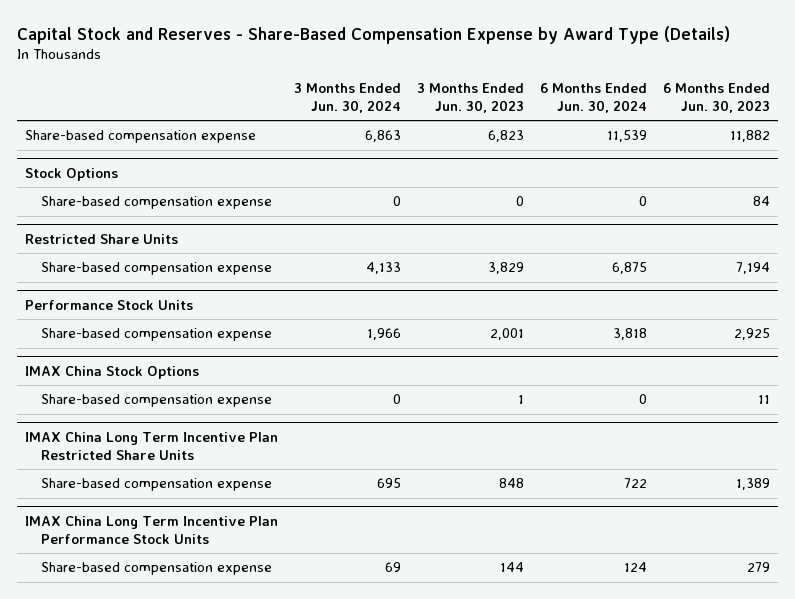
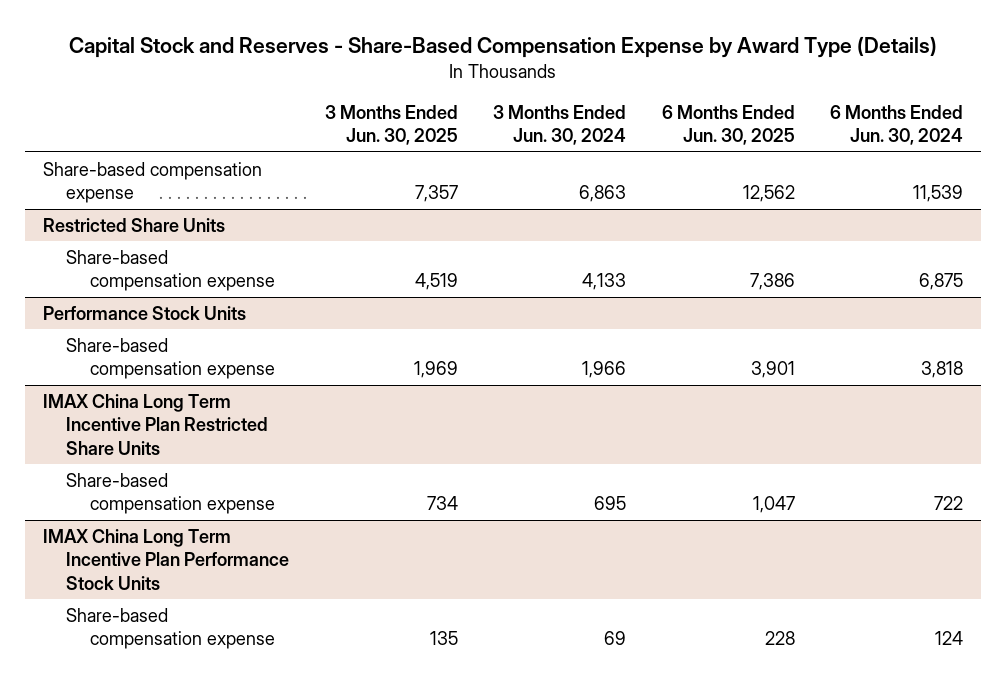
[417,83,525,113] 3 Months Ended Jun. 30, 2023 -> none
[663,83,771,113] 6 Months Ended Jun. 30, 2023 -> none
none -> [324,104,458,146] 3 Months Ended Jun. 30, 2025
none -> [661,104,795,146] 6 Months Ended Jun. 30, 2025
[24,168,118,182] Stock Options -> none
[40,196,272,210] Share-based compensation expense -> none
[24,366,199,380] IMAX China Stock Options -> none
[40,394,272,408] Share-based compensation expense -> none

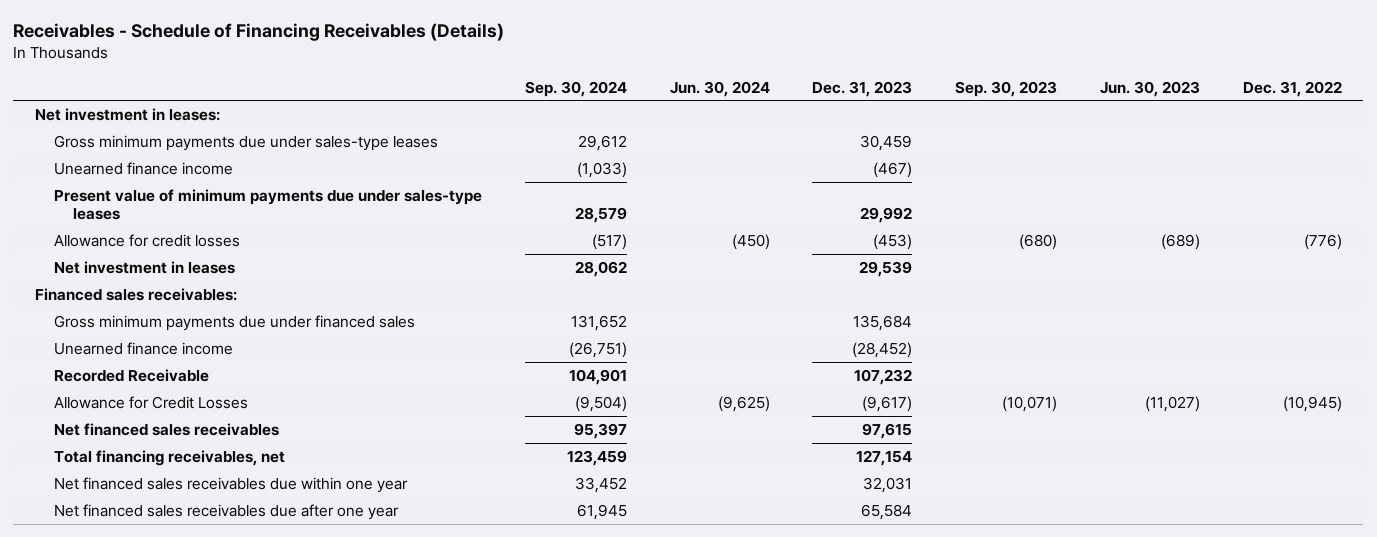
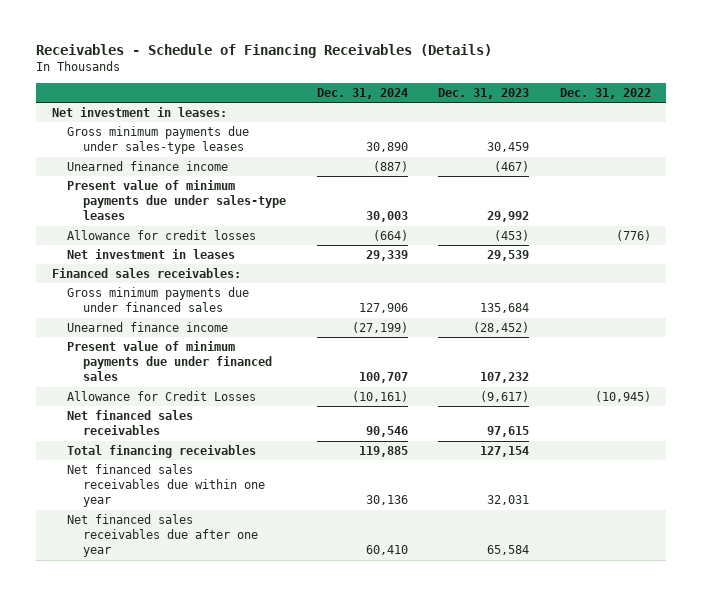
[524,80,627,97] Sep. 30, 2024 -> none
[669,80,770,97] Jun. 30, 2024 -> none
[955,80,1058,97] Sep. 30, 2023 -> none
[1100,80,1201,97] Jun. 30, 2023 -> none
none -> [316,87,408,99] Dec. 31, 2024
[53,368,209,382] Recorded Receivable -> [67,341,272,382] Present value of minimum payments due under financed sales
[53,449,285,466] Total financing receivables, net -> [67,445,257,459] Total financing receivables

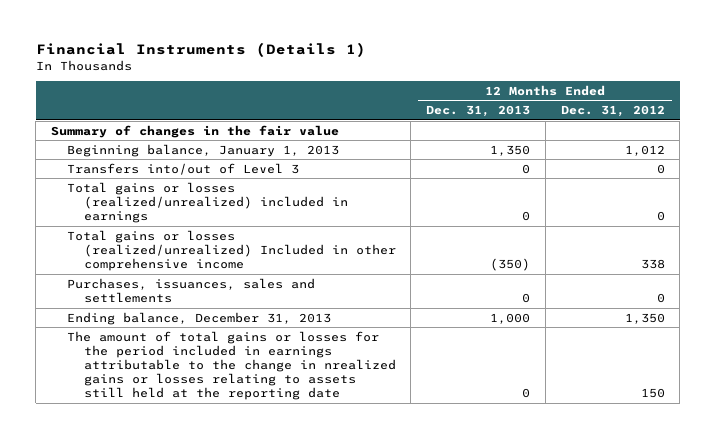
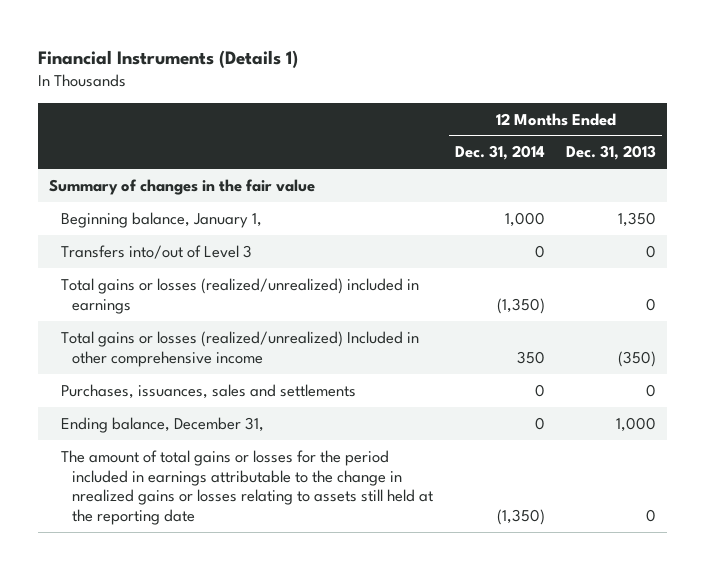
[560,105,665,118] Dec. 31, 2012 -> none
none -> [454,145,545,161] Dec. 31, 2014
[67,143,340,157] Beginning balance, January 1, 2013 -> [60,211,262,228] Beginning balance, January 1,
[67,311,332,325] Ending balance, December 31, 2013 -> [60,416,264,433] Ending balance, December 31,

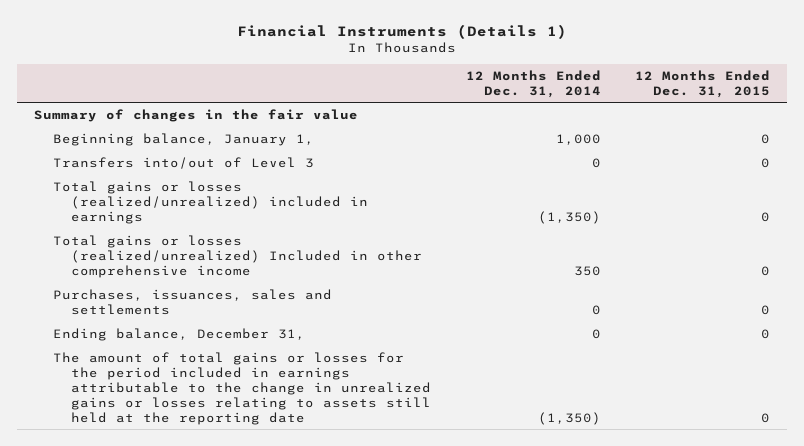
[566,145,657,161] Dec. 31, 2013 -> none
none -> [634,69,770,98] 12 Months Ended Dec. 31, 2015
[60,449,434,526] The amount of total gains or losses for the period included in earnings attributable to the change in nrealized gains or losses relating to assets still held at the reporting date -> [52,351,432,425] The amount of total gains or losses for the period included in earnings attributable to the change in unrealized gains or losses relating to assets still held at the reporting date

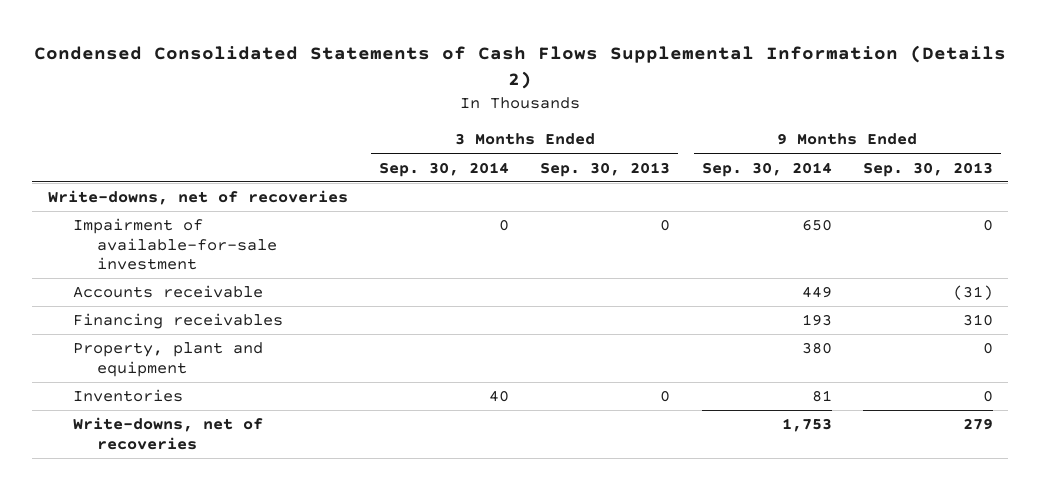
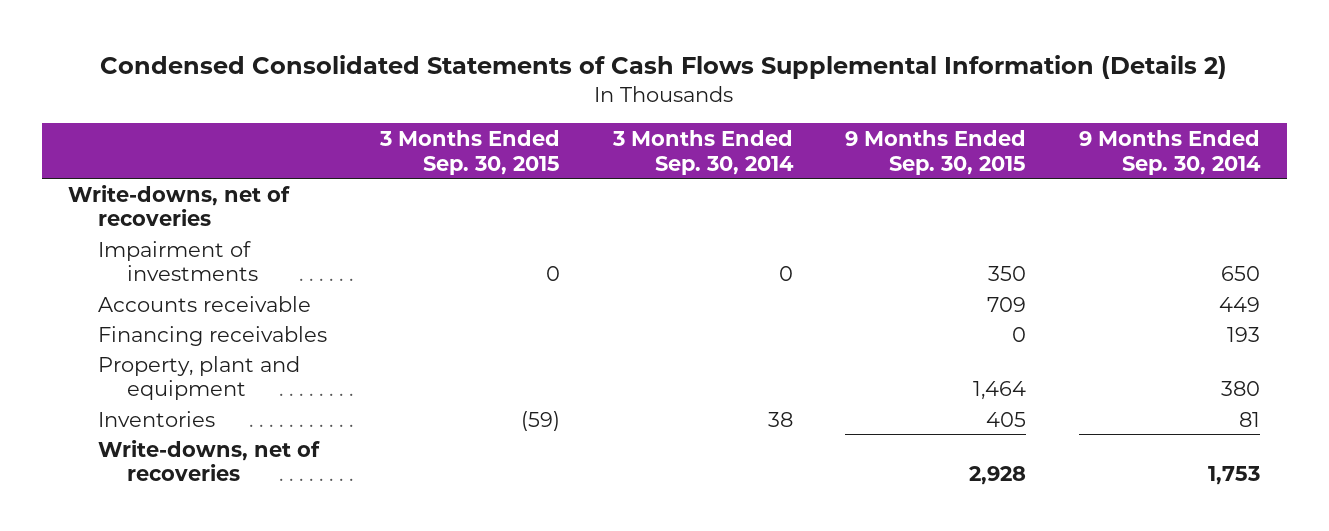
[540,161,671,177] Sep. 30, 2013 -> none
[862,161,993,177] Sep. 30, 2013 -> none
none -> [378,129,560,175] 3 Months Ended Sep. 30, 2015
none -> [845,129,1027,175] 9 Months Ended Sep. 30, 2015
[72,218,278,271] Impairment of available-for-sale investment -> [97,240,259,282] Impairment of investments
[489,390,510,403] 40 -> [767,411,793,427] 38

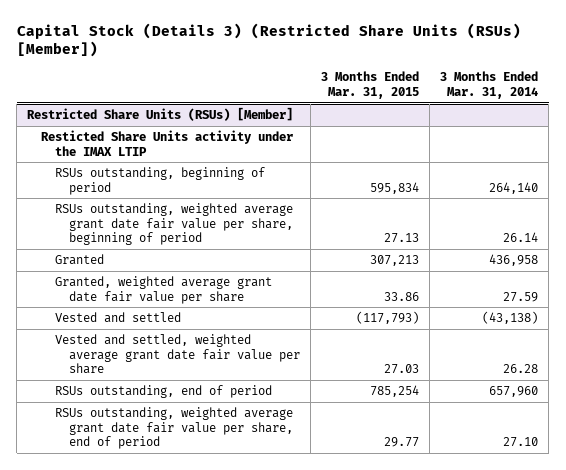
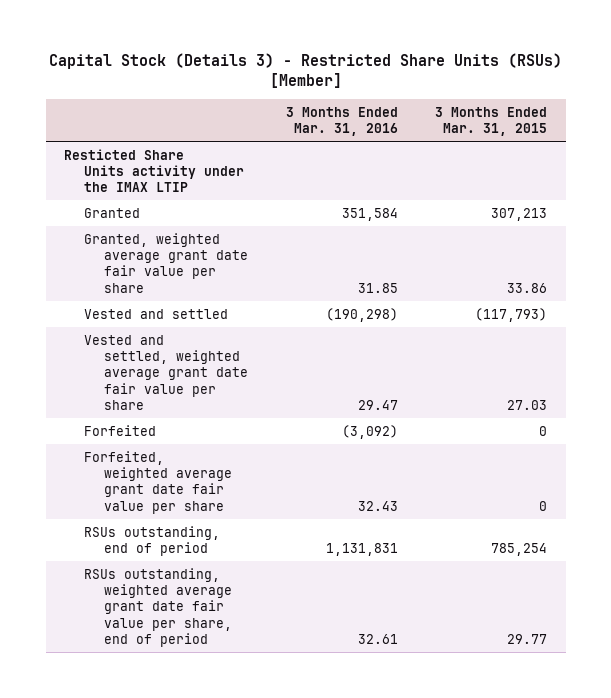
[16,22,521,58] Capital Stock (Details 3) (Restricted Share Units (RSUs) [Member]) -> [48,52,562,88] Capital Stock (Details 3) - Restricted Share Units (RSUs) [Member]
[440,71,539,99] 3 Months Ended Mar. 31, 2014 -> none
none -> [285,106,398,136] 3 Months Ended Mar. 31, 2016
[27,107,294,122] Restricted Share Units (RSUs) [Member] -> none
[55,167,266,195] RSUs outstanding, beginning of period -> none
[55,203,294,246] RSUs outstanding, weighted average grant date fair value per share, beginning of period -> none
none -> [84,424,157,436] Forfeited
none -> [84,450,232,514] Forfeited, weighted average grant date fair value per share

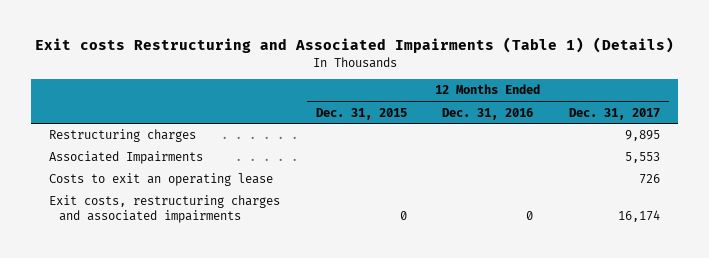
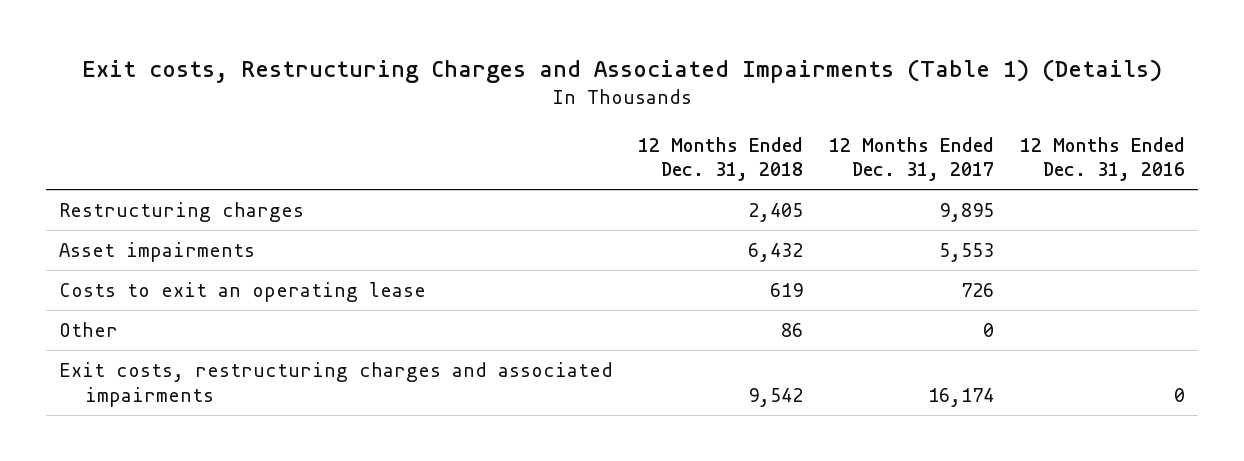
[34,37,674,54] Exit costs Restructuring and Associated Impairments (Table 1) (Details) -> [81,59,1162,84] Exit costs, Restructuring Charges and Associated Impairments (Table 1) (Details)
[315,107,407,120] Dec. 31, 2015 -> none
none -> [638,136,804,182] 12 Months Ended Dec. 31, 2018
[49,151,204,165] Associated Impairments -> [58,242,255,263] Asset impairments
none -> [58,322,118,338] Other

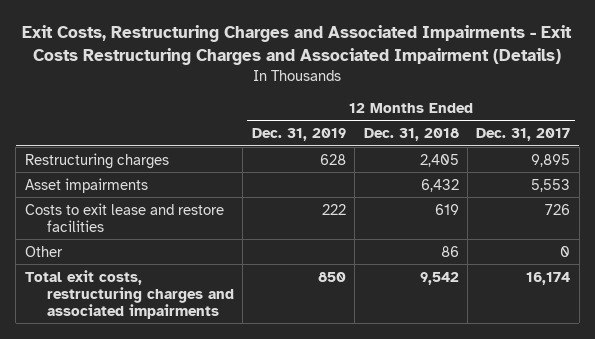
[81,59,1162,84] Exit costs, Restructuring Charges and Associated Impairments (Table 1) (Details) -> [22,25,573,66] Exit Costs, Restructuring Charges and Associated Impairments - Exit Costs Restructuring Charges and Associated Impairment (Details)
[1020,136,1186,182] 12 Months Ended Dec. 31, 2016 -> none
none -> [251,128,346,142] Dec. 31, 2019
[58,282,426,303] Costs to exit an operating lease -> [24,202,224,232] Costs to exit lease and restore facilities
[58,362,613,407] Exit costs, restructuring charges and associated impairments -> [24,269,234,319] Total exit costs, restructuring charges and associated impairments

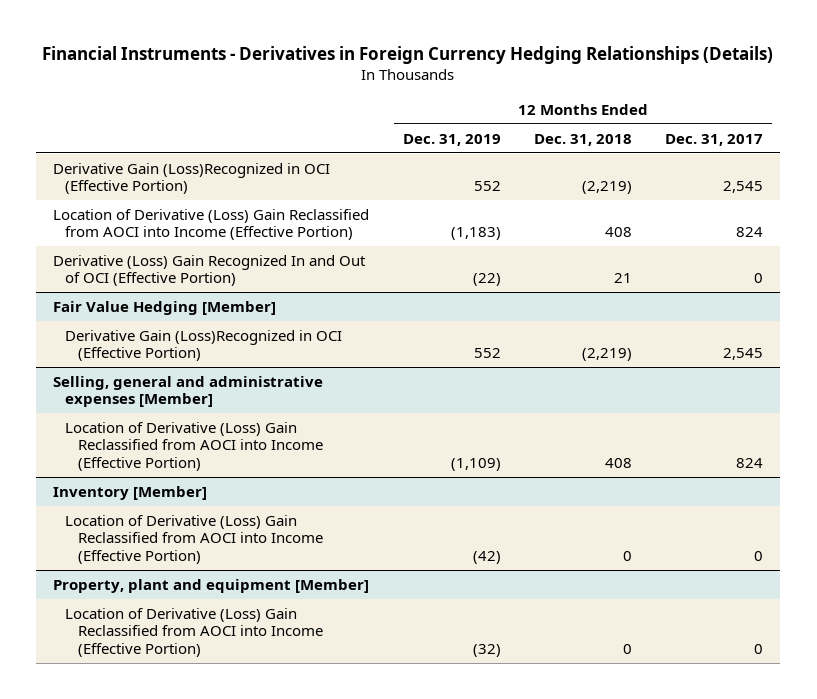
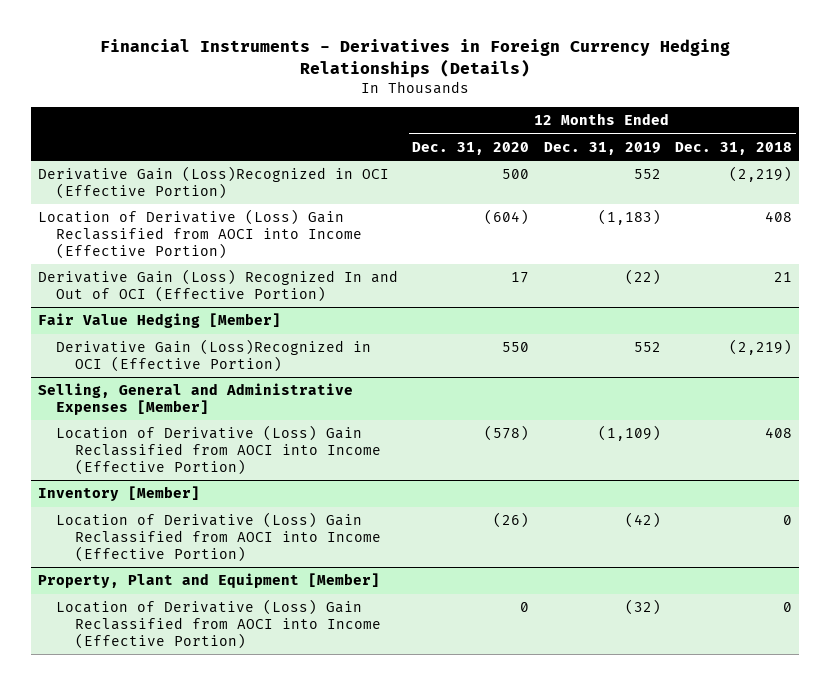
[665,133,764,146] Dec. 31, 2017 -> none
none -> [412,141,530,155] Dec. 31, 2020
[53,254,367,287] Derivative (Loss) Gain Recognized In and Out of OCI (Effective Portion) -> [37,269,398,302] Derivative Gain (Loss) Recognized In and Out of OCI (Effective Portion)
[53,375,324,408] Selling, general and administrative expenses [Member] -> [37,383,353,415] Selling, General and Administrative Expenses [Member]
[53,578,370,593] Property, plant and equipment [Member] -> [37,573,380,589] Property, Plant and Equipment [Member]

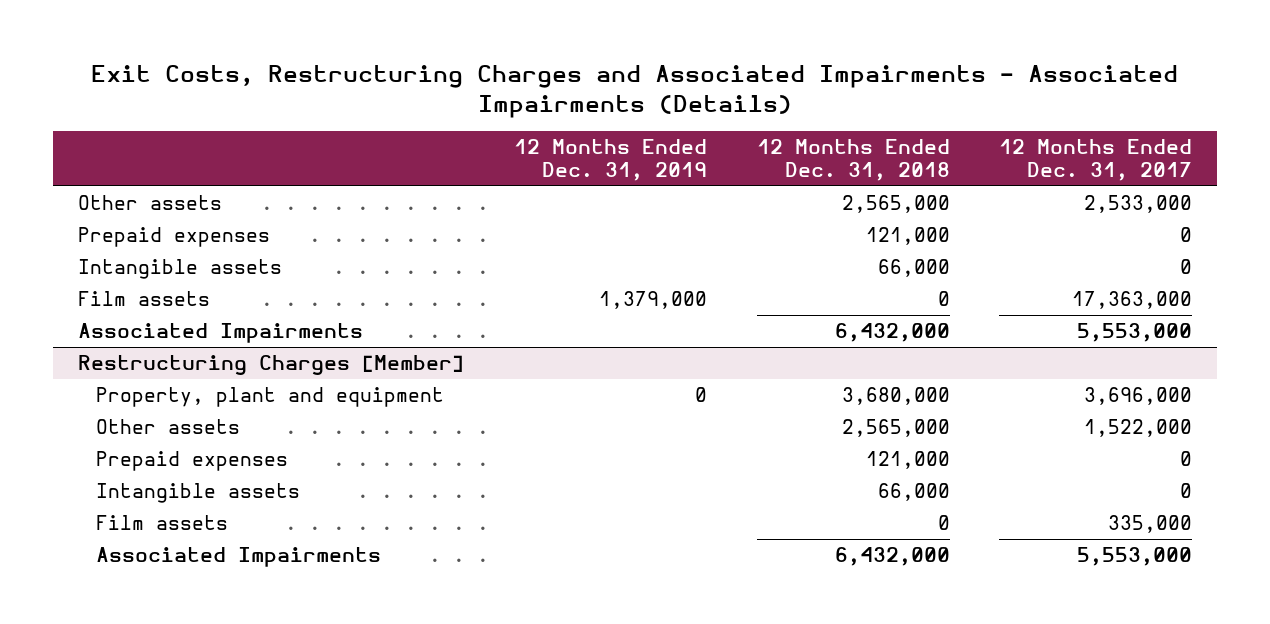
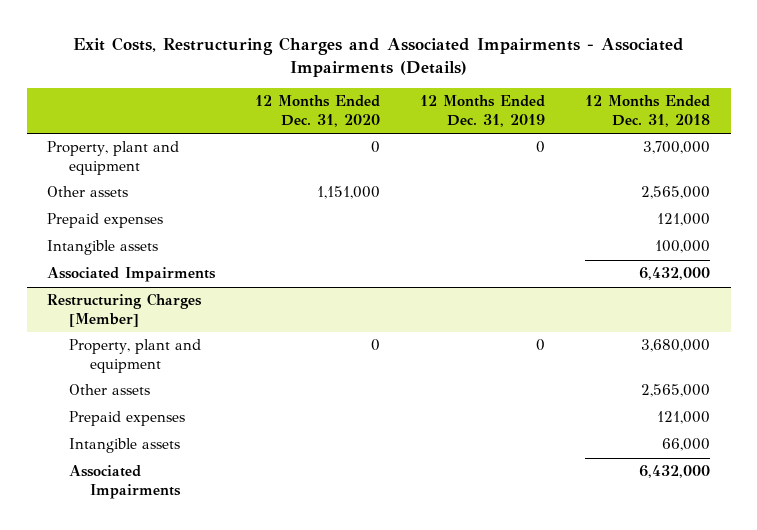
[999,139,1193,181] 12 Months Ended Dec. 31, 2017 -> none
none -> [255,95,381,127] 12 Months Ended Dec. 31, 2020
none -> [46,141,179,176] Property, plant and equipment
[77,291,210,307] Film assets -> none
[877,259,950,278] 66,000 -> [655,240,711,254] 100,000
[95,515,228,531] Film assets -> none

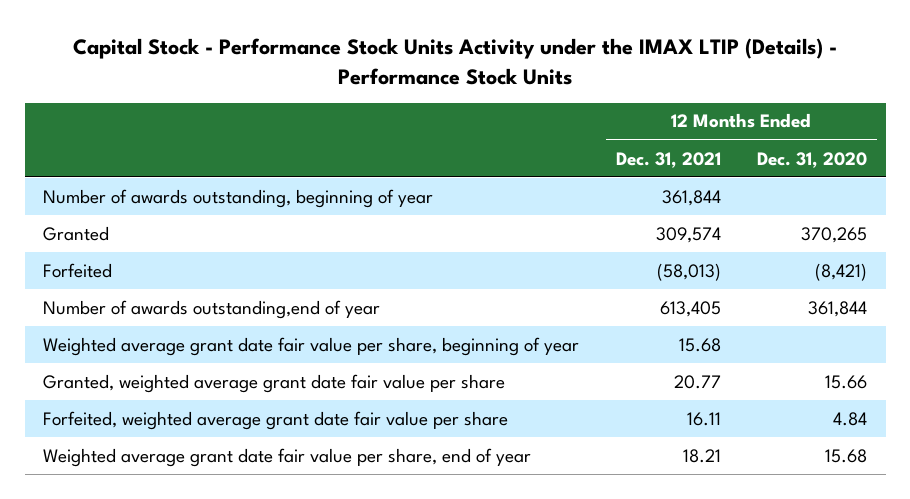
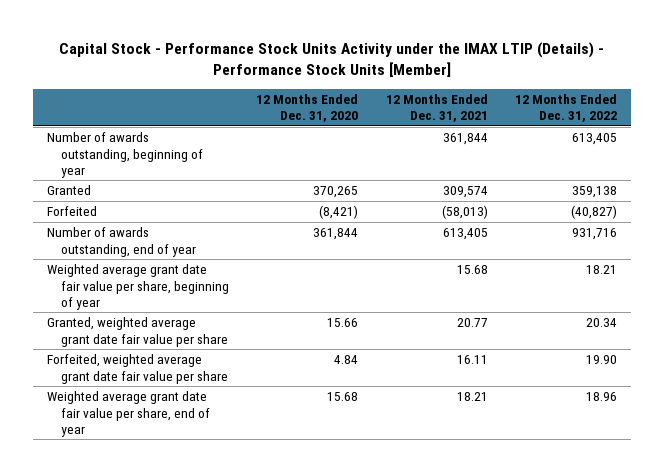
[73,38,838,85] Capital Stock - Performance Stock Units Activity under the IMAX LTIP (Details) - Performance Stock Units -> [59,42,605,78] Capital Stock - Performance Stock Units Activity under the IMAX LTIP (Details) - Performance Stock Units [Member]
none -> [515,93,618,123] 12 Months Ended Dec. 31, 2022
[42,299,380,319] Number of awards outstanding,end of year -> [46,227,196,257] Number of awards outstanding, end of year

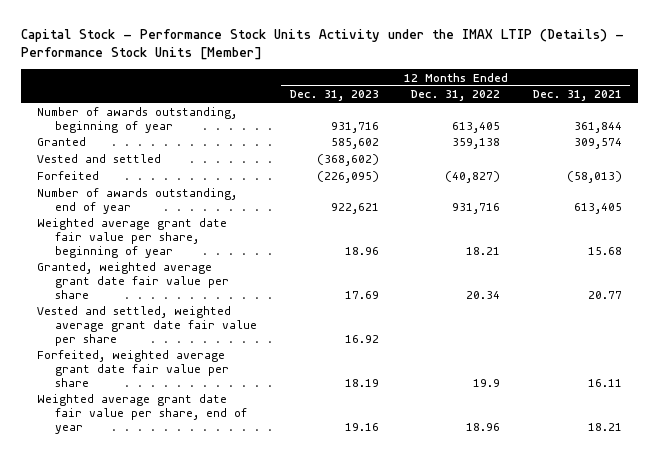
[256,93,359,123] 12 Months Ended Dec. 31, 2020 -> none
none -> [289,90,379,102] Dec. 31, 2023
none -> [37,154,162,164] Vested and settled
none -> [37,306,257,346] Vested and settled, weighted average grant date fair value per share
[586,355,618,365] 19.90 -> [473,378,501,387] 19.9

